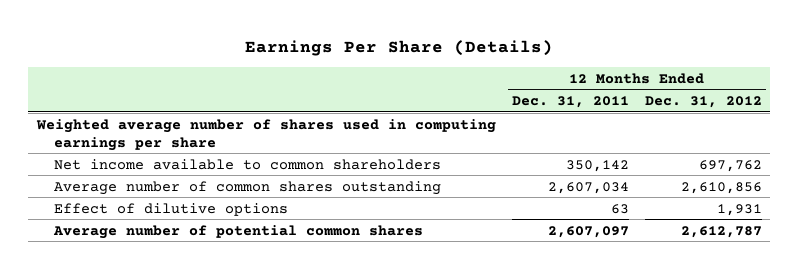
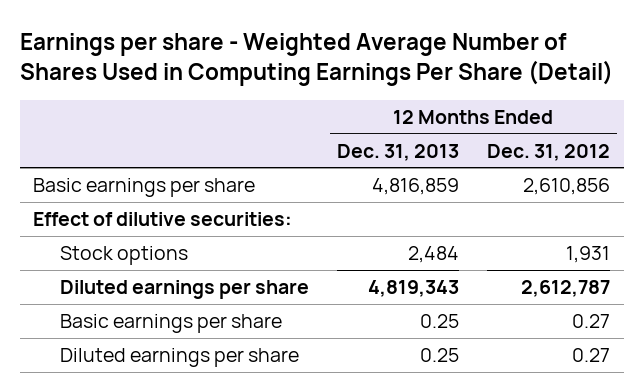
[245,40,554,57] Earnings Per Share (Details) -> [19,33,613,87] Earnings per share - Weighted Average Number of Shares Used in Computing Earnings Per Share (Detail)
[511,96,629,109] Dec. 31, 2011 -> none
none -> [336,143,459,161] Dec. 31, 2013
[35,118,496,151] Weighted average number of shares used in computing earnings per share -> none
[54,158,442,170] Net income available to common shareholders -> none
[54,180,442,195] Average number of common shares outstanding -> [33,178,256,198] Basic earnings per share
none -> [33,212,293,227] Effect of dilutive securities:
[54,202,289,216] Effect of dilutive options -> [60,246,189,266] Stock options
[53,224,424,239] Average number of potential common shares -> [60,280,310,300] Diluted earnings per share
none -> [60,314,283,334] Basic earnings per share
none -> [60,348,300,368] Diluted earnings per share

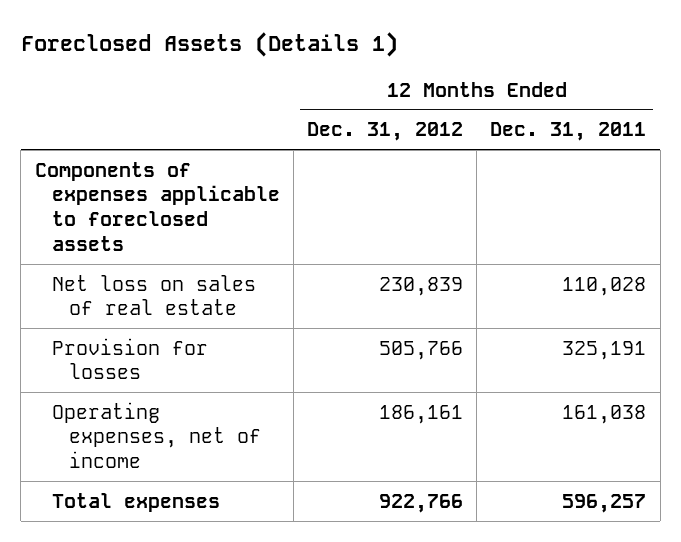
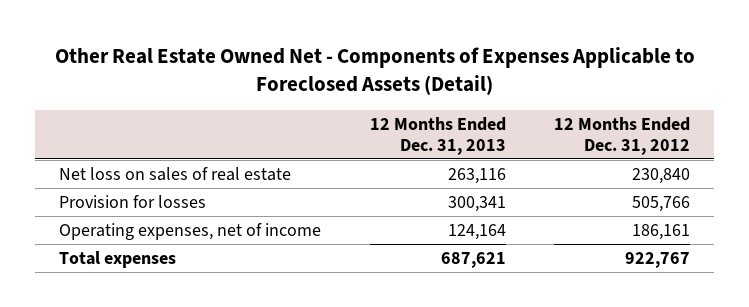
[20,31,398,57] Foreclosed Assets (Details 1) -> [54,47,695,96] Other Real Estate Owned Net - Components of Expenses Applicable to Foreclosed Assets (Detail)
[490,122,647,142] Dec. 31, 2011 -> none
none -> [369,116,506,155] 12 Months Ended Dec. 31, 2013
[34,161,280,251] Components of expenses applicable to foreclosed assets -> none
[379,276,464,296] 230,839 -> [632,168,691,185] 230,840
[379,493,464,513] 922,766 -> [625,252,691,269] 922,767

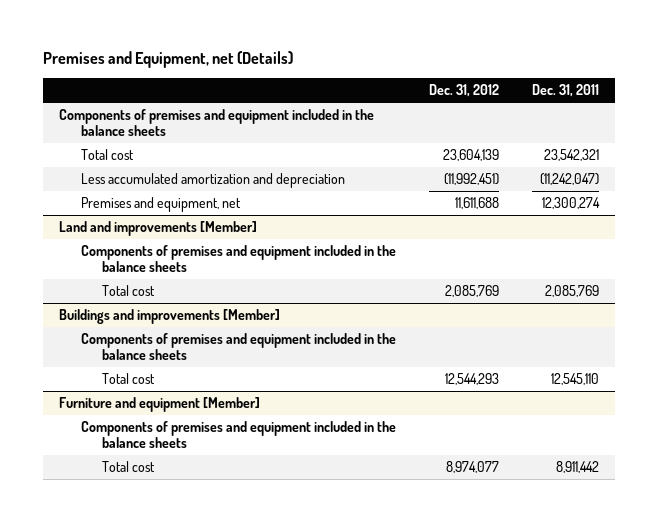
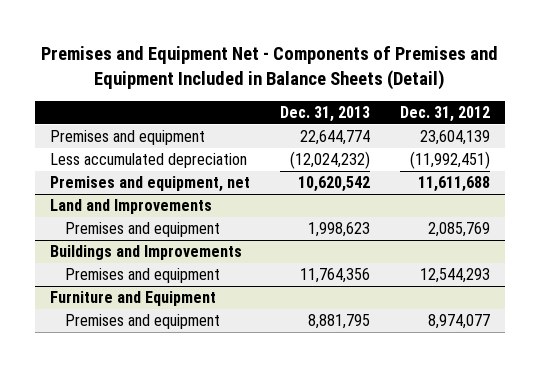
[42,51,293,69] Premises and Equipment, net (Details) -> [41,45,499,90] Premises and Equipment Net - Components of Premises and Equipment Included in Balance Sheets (Detail)
[531,84,599,98] Dec. 31, 2011 -> none
none -> [280,105,371,122] Dec. 31, 2013
[59,108,375,137] Components of premises and equipment included in the balance sheets -> none
[80,148,134,160] Total cost -> [50,130,206,146] Premises and equipment
[80,172,345,188] Less accumulated amortization and depreciation -> [50,153,248,169] Less accumulated depreciation
[80,244,396,273] Components of premises and equipment included in the balance sheets -> none
[80,332,396,361] Components of premises and equipment included in the balance sheets -> none
[80,420,396,449] Components of premises and equipment included in the balance sheets -> none
[59,220,258,236] Land and improvements [Member] -> [50,199,213,215] Land and Improvements
[102,284,156,296] Total cost -> [64,222,220,238] Premises and equipment
[59,308,281,324] Buildings and improvements [Member] -> [50,245,243,261] Buildings and Improvements
[102,372,156,384] Total cost -> [64,268,220,284] Premises and equipment
[59,396,261,412] Furniture and equipment [Member] -> [50,291,217,307] Furniture and Equipment
[102,460,156,472] Total cost -> [64,314,220,330] Premises and equipment

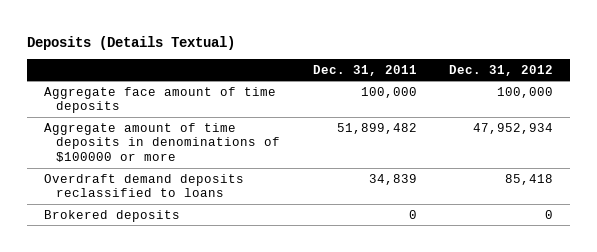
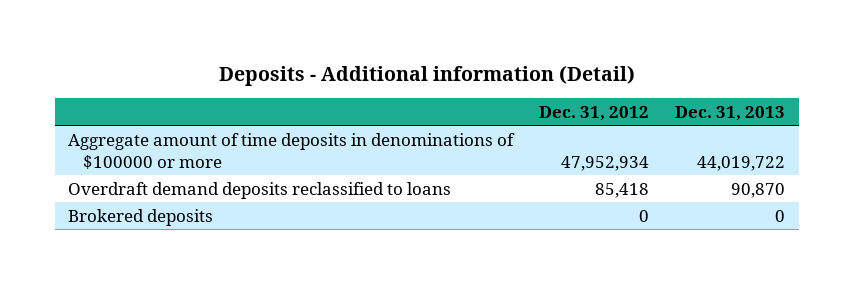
[27,35,236,50] Deposits (Details Textual) -> [218,65,635,87] Deposits - Additional information (Detail)
[312,64,417,76] Dec. 31, 2011 -> none
none -> [675,105,786,121] Dec. 31, 2013
[43,86,276,114] Aggregate face amount of time deposits -> none

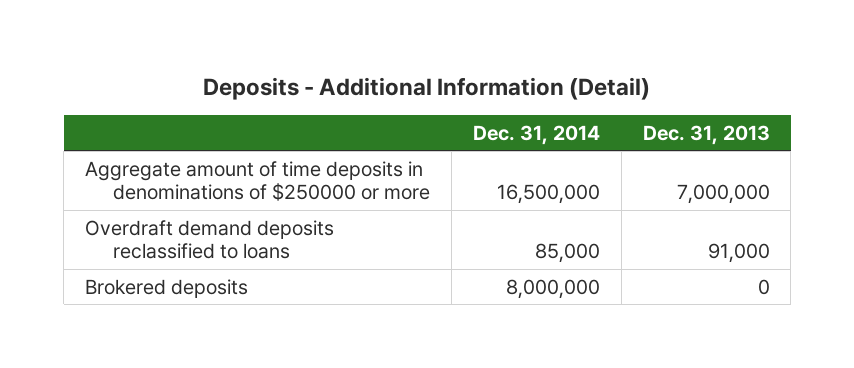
[218,65,635,87] Deposits - Additional information (Detail) -> [203,76,651,100] Deposits - Additional Information (Detail)
[539,105,650,121] Dec. 31, 2012 -> none
none -> [472,124,600,145] Dec. 31, 2014
[67,132,515,169] Aggregate amount of time deposits in denominations of $100000 or more -> [84,160,431,202] Aggregate amount of time deposits in denominations of $250000 or more
[697,155,786,171] 44,019,722 -> [676,184,770,205] 7,000,000
[731,182,786,198] 90,870 -> [707,243,770,264] 91,000

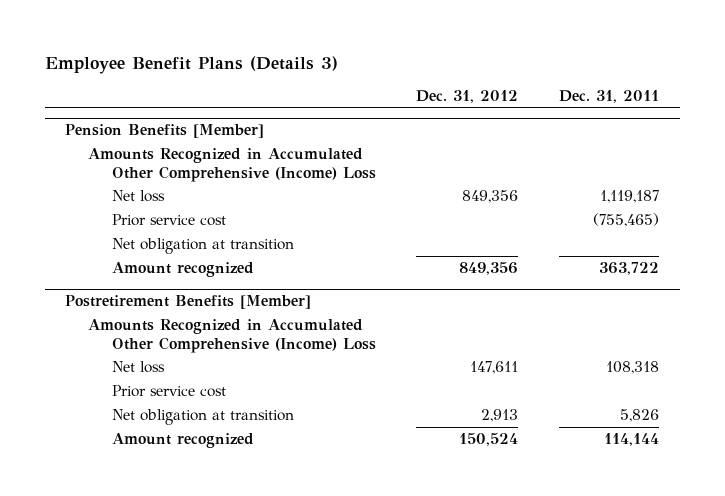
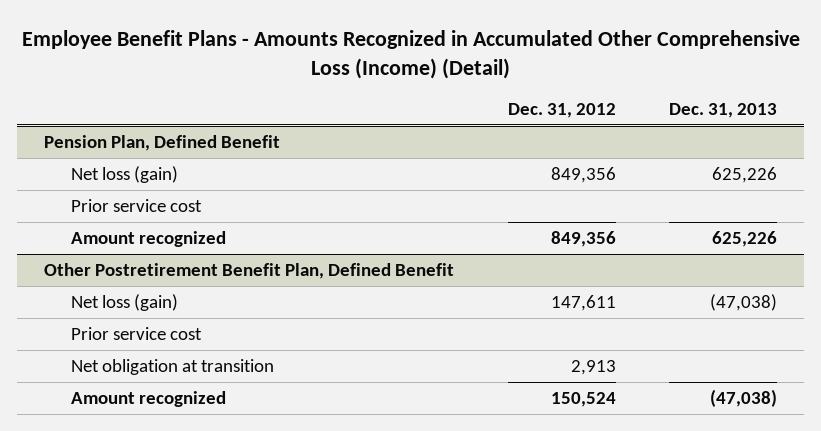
[45,55,339,74] Employee Benefit Plans (Details 3) -> [21,29,800,79] Employee Benefit Plans - Amounts Recognized in Accumulated Other Comprehensive Loss (Income) (Detail)
[559,90,660,104] Dec. 31, 2011 -> none
none -> [669,102,778,118] Dec. 31, 2013
[65,124,265,139] Pension Benefits [Member] -> none
[88,148,376,182] Amounts Recognized in Accumulated Other Comprehensive (Income) Loss -> none
none -> [44,134,281,151] Pension Plan, Defined Benefit
[111,190,165,203] Net loss -> [71,165,179,183] Net loss (gain)
[111,238,294,255] Net obligation at transition -> none
[65,295,312,310] Postretirement Benefits [Member] -> none
[88,319,376,353] Amounts Recognized in Accumulated Other Comprehensive (Income) Loss -> none
none -> [44,262,455,279] Other Postretirement Benefit Plan, Defined Benefit
[111,361,165,374] Net loss -> [71,293,179,311] Net loss (gain)

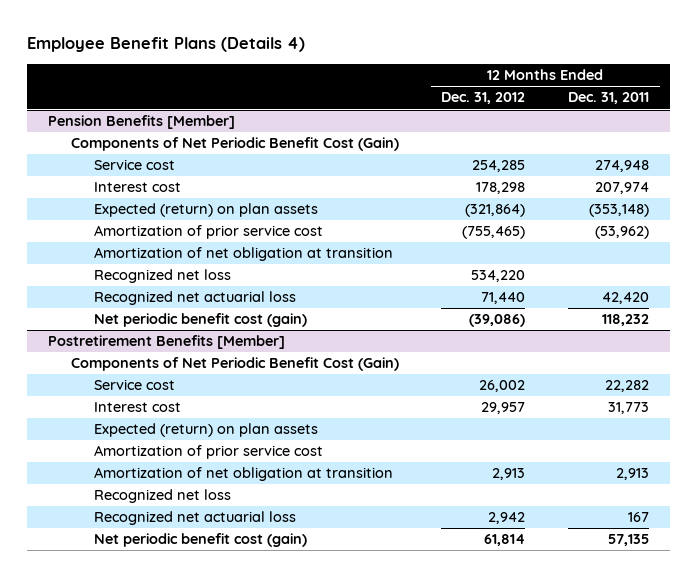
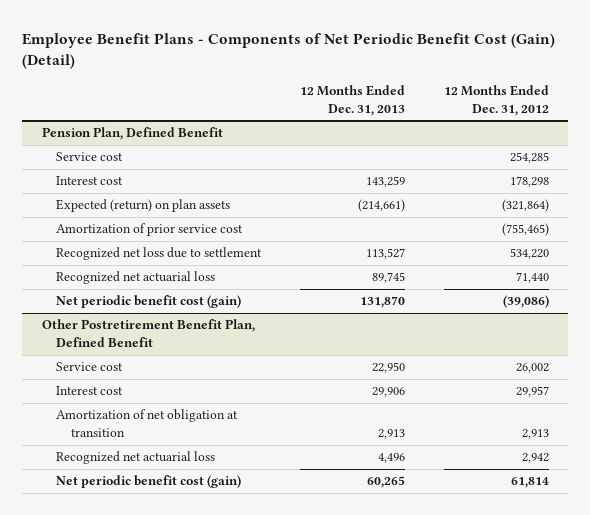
[26,37,305,53] Employee Benefit Plans (Details 4) -> [22,32,556,69] Employee Benefit Plans - Components of Net Periodic Benefit Cost (Gain) (Detail)
[567,92,649,105] Dec. 31, 2011 -> none
none -> [299,84,405,116] 12 Months Ended Dec. 31, 2013
[48,115,236,130] Pension Benefits [Member] -> none
[70,137,399,152] Components of Net Periodic Benefit Cost (Gain) -> none
none -> [41,127,223,141] Pension Plan, Defined Benefit
[93,247,393,262] Amortization of net obligation at transition -> none
[93,269,231,284] Recognized net loss -> [56,247,263,261] Recognized net loss due to settlement
[48,335,286,350] Postretirement Benefits [Member] -> none
[70,357,399,372] Components of Net Periodic Benefit Cost (Gain) -> none
none -> [41,319,255,348] Other Postretirement Benefit Plan, Defined Benefit
[93,423,318,438] Expected (return) on plan assets -> none
[93,445,323,460] Amortization of prior service cost -> none
[93,489,231,504] Recognized net loss -> none

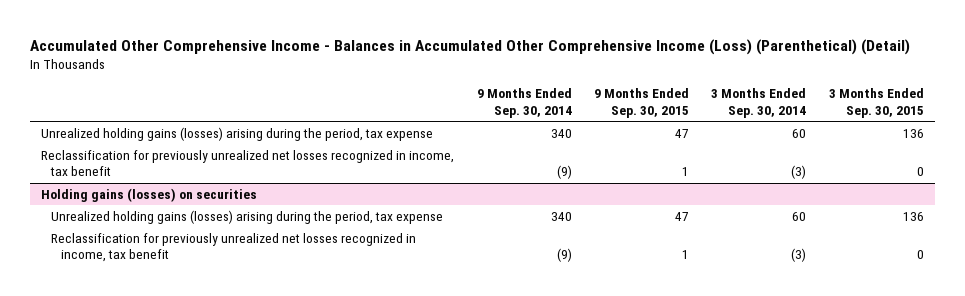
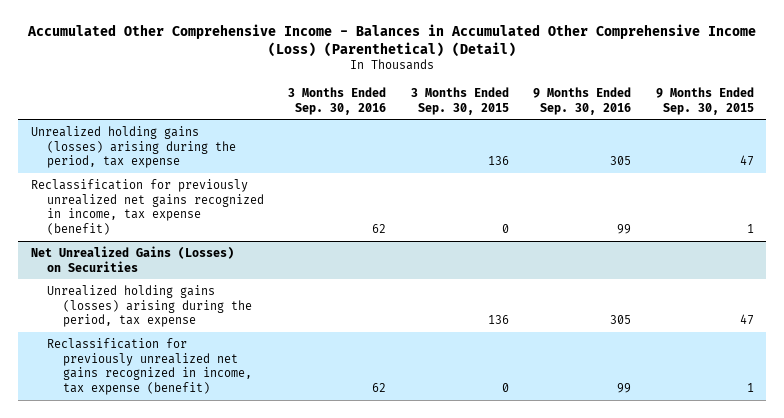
[476,88,572,118] 9 Months Ended Sep. 30, 2014 -> none
[711,88,807,118] 3 Months Ended Sep. 30, 2014 -> none
none -> [288,86,387,115] 3 Months Ended Sep. 30, 2016
none -> [533,86,632,115] 9 Months Ended Sep. 30, 2016
[41,149,455,177] Reclassification for previously unrealized net losses recognized in income, tax benefit -> [30,178,264,236] Reclassification for previously unrealized net gains recognized in income, tax expense (benefit)
[41,187,258,202] Holding gains (losses) on securities -> [30,245,234,272] Net Unrealized Gains (Losses) on Securities
[51,232,417,263] Reclassification for previously unrealized net losses recognized in income, tax benefit -> [46,337,252,396] Reclassification for previously unrealized net gains recognized in income, tax expense (benefit)

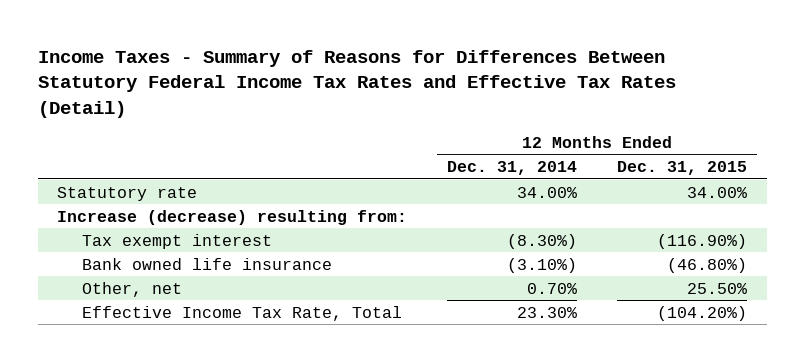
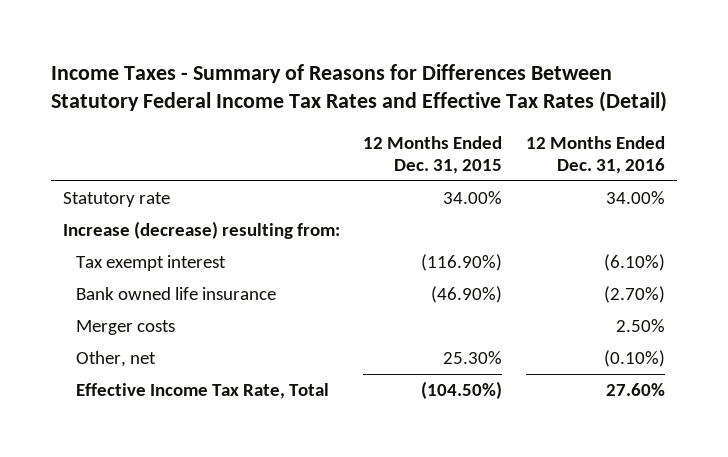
[447,161,578,176] Dec. 31, 2014 -> none
none -> [525,135,665,174] 12 Months Ended Dec. 31, 2016
[667,257,748,273] (46.80%) -> [431,286,503,304] (46.90%)
none -> [75,320,175,336] Merger costs
[687,282,748,294] 25.50% -> [443,351,503,365] 25.30%
[657,305,748,321] (104.20%) -> [421,381,503,400] (104.50%)

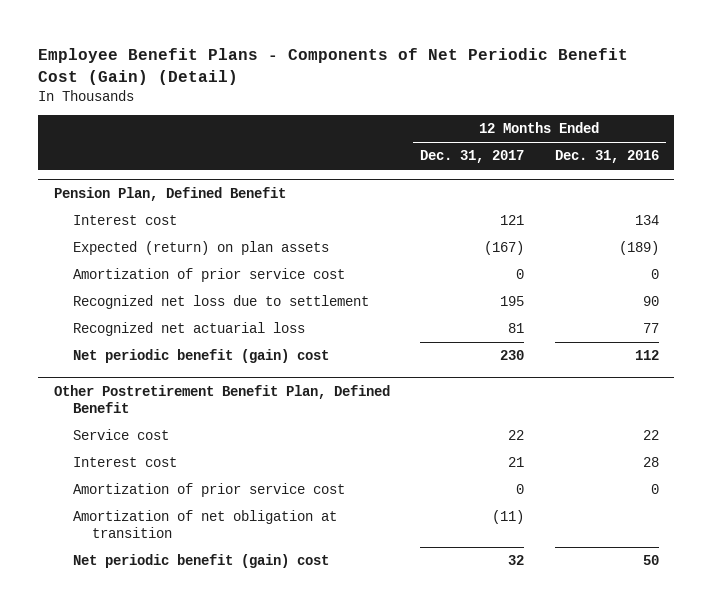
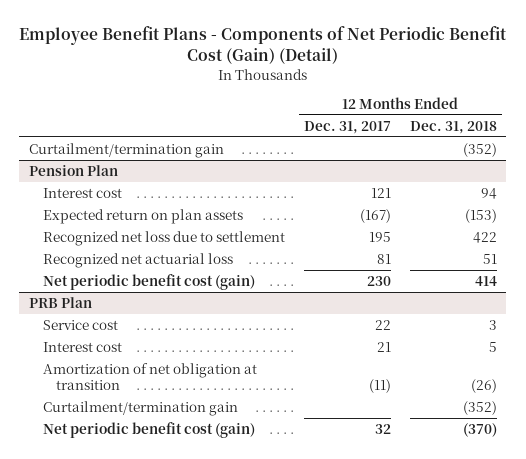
[554,150,659,164] Dec. 31, 2016 -> none
none -> [409,120,497,134] Dec. 31, 2018
none -> [28,142,224,158] Curtailment/termination gain
[53,186,286,201] Pension Plan, Defined Benefit -> [28,164,118,176] Pension Plan
[72,268,345,283] Amortization of prior service cost -> none
[72,241,329,256] Expected (return) on plan assets -> [42,208,243,224] Expected return on plan assets
[72,349,329,364] Net periodic benefit (gain) cost -> [42,273,255,290] Net periodic benefit cost (gain)
[53,384,390,413] Other Postretirement Benefit Plan, Defined Benefit -> [28,296,92,308] PRB Plan
[72,483,345,498] Amortization of prior service cost -> none
none -> [42,400,238,416] Curtailment/termination gain
[72,554,329,569] Net periodic benefit (gain) cost -> [42,421,255,438] Net periodic benefit cost (gain)

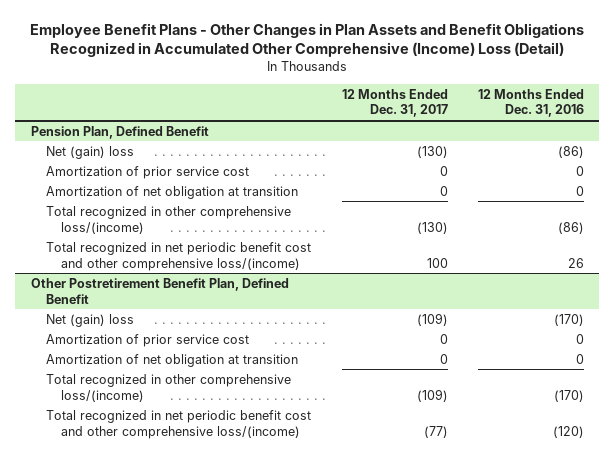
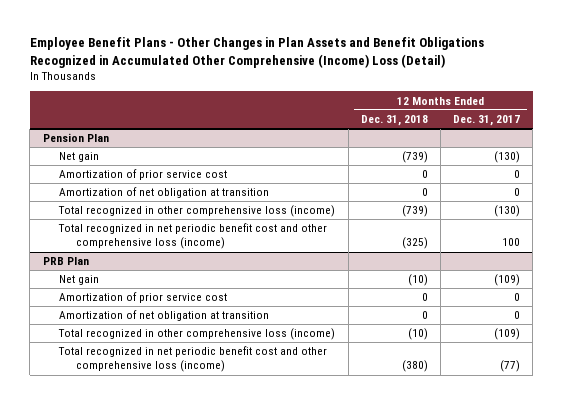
[478,88,585,118] 12 Months Ended Dec. 31, 2016 -> none
none -> [360,115,428,127] Dec. 31, 2018
[30,125,209,139] Pension Plan, Defined Benefit -> [42,133,109,143] Pension Plan
[45,145,134,159] Net (gain) loss -> [59,152,100,163] Net gain
[45,205,291,234] Total recognized in other comprehensive loss/(income) -> [58,205,336,218] Total recognized in other comprehensive loss (income)
[45,241,311,271] Total recognized in net periodic benefit cost and other comprehensive loss/(income) -> [58,223,328,250] Total recognized in net periodic benefit cost and other comprehensive loss (income)
[30,277,289,304] Other Postretirement Benefit Plan, Defined Benefit -> [42,257,89,266] PRB Plan
[45,313,134,327] Net (gain) loss -> [59,275,100,286] Net gain
[45,373,291,402] Total recognized in other comprehensive loss/(income) -> [58,328,336,341] Total recognized in other comprehensive loss (income)
[45,409,311,439] Total recognized in net periodic benefit cost and other comprehensive loss/(income) -> [58,346,328,373] Total recognized in net periodic benefit cost and other comprehensive loss (income)

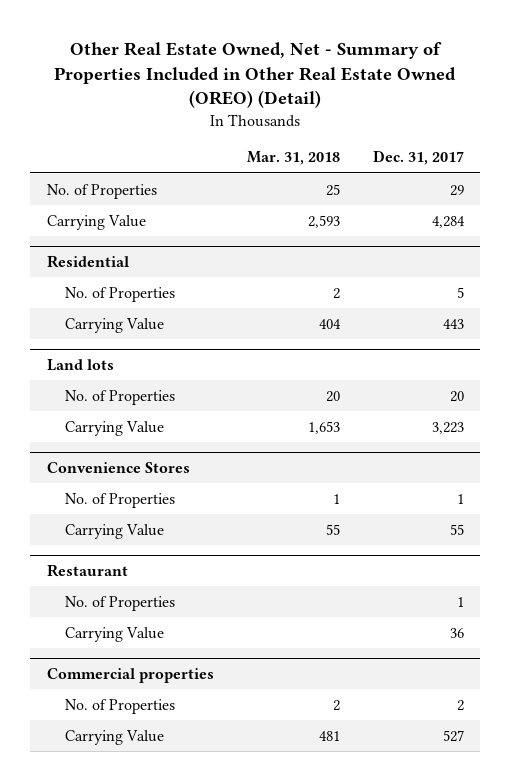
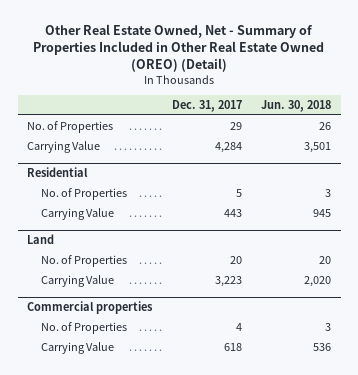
[246,151,340,166] Mar. 31, 2018 -> none
none -> [261,99,332,112] Jun. 30, 2018
[46,358,114,371] Land lots -> [27,234,55,245] Land
[46,461,190,473] Convenience Stores -> none
[65,492,176,508] No. of Properties -> none
[65,523,165,539] Carrying Value -> none
[46,563,128,577] Restaurant -> none
[65,595,176,611] No. of Properties -> none
[65,626,165,642] Carrying Value -> none
[456,699,464,711] 2 -> [235,323,242,332] 4
[442,729,464,742] 527 -> [223,343,242,352] 618

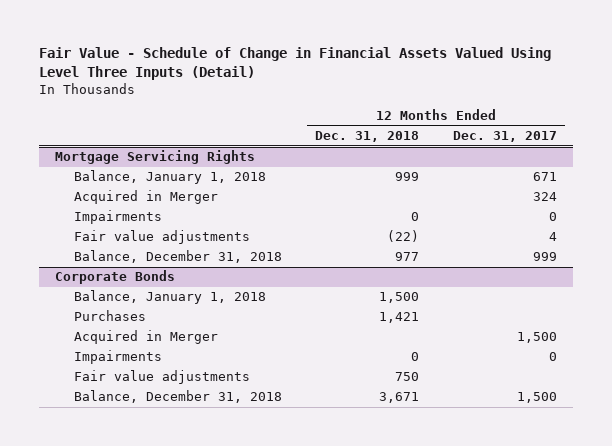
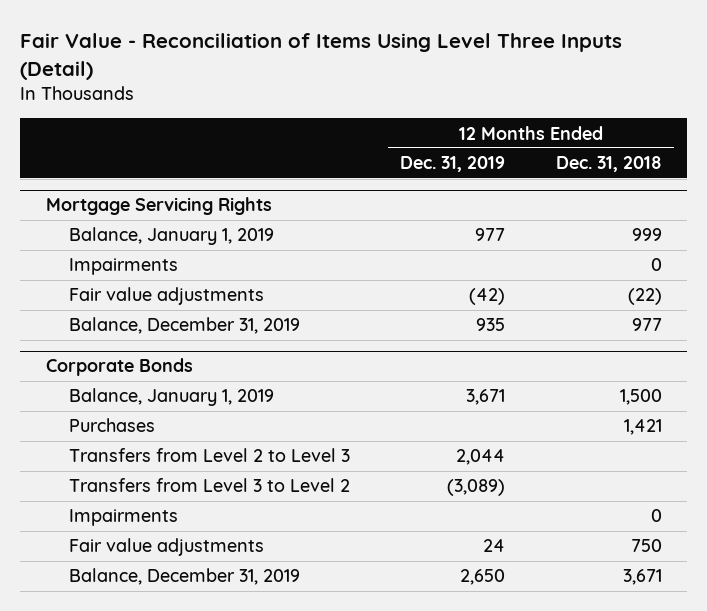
[38,46,551,81] Fair Value - Schedule of Change in Financial Assets Valued Using Level Three Inputs (Detail) -> [20,33,623,81] Fair Value - Reconciliation of Items Using Level Three Inputs (Detail)
[452,131,557,143] Dec. 31, 2017 -> none
none -> [400,156,506,173] Dec. 31, 2019
[74,190,219,205] Acquired in Merger -> none
[74,170,267,185] Balance, January 1, 2018 -> [68,227,274,246] Balance, January 1, 2019
[74,250,283,264] Balance, December 31, 2018 -> [68,317,300,335] Balance, December 31, 2019
[74,290,267,305] Balance, January 1, 2018 -> [68,388,274,407] Balance, January 1, 2019
[74,330,219,345] Acquired in Merger -> none
none -> [68,448,350,463] Transfers from Level 2 to Level 3
none -> [68,478,350,493] Transfers from Level 3 to Level 2
[74,390,283,404] Balance, December 31, 2018 -> [68,568,300,586] Balance, December 31, 2019

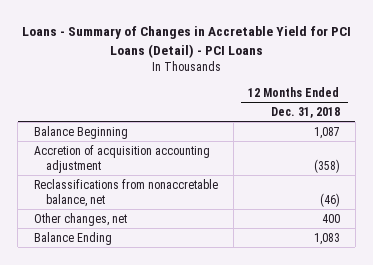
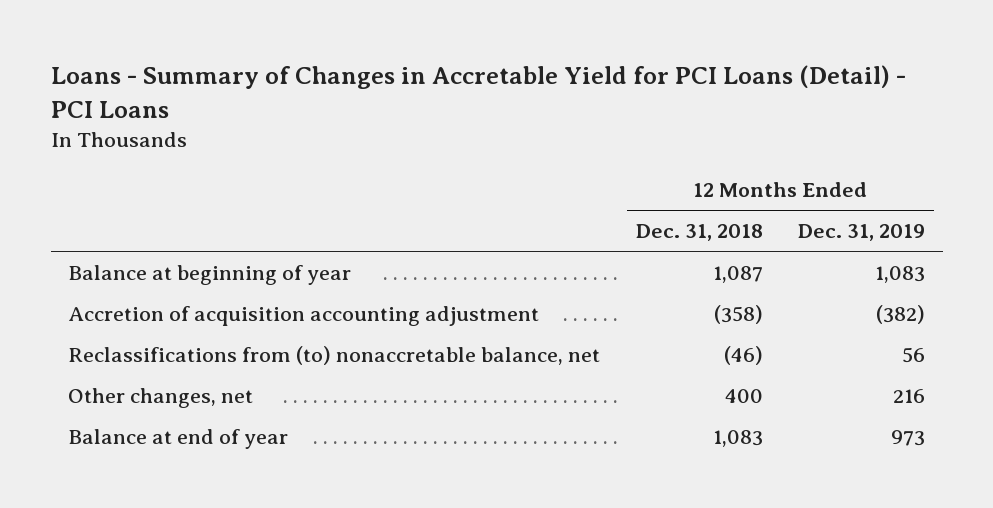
none -> [798,224,926,242] Dec. 31, 2019
[33,125,128,139] Balance Beginning -> [68,264,352,285] Balance at beginning of year
[33,178,218,207] Reclassifications from nonaccretable balance, net -> [68,345,601,365] Reclassifications from (to) nonaccretable balance, net
[33,231,112,245] Balance Ending -> [68,428,289,449] Balance at end of year

